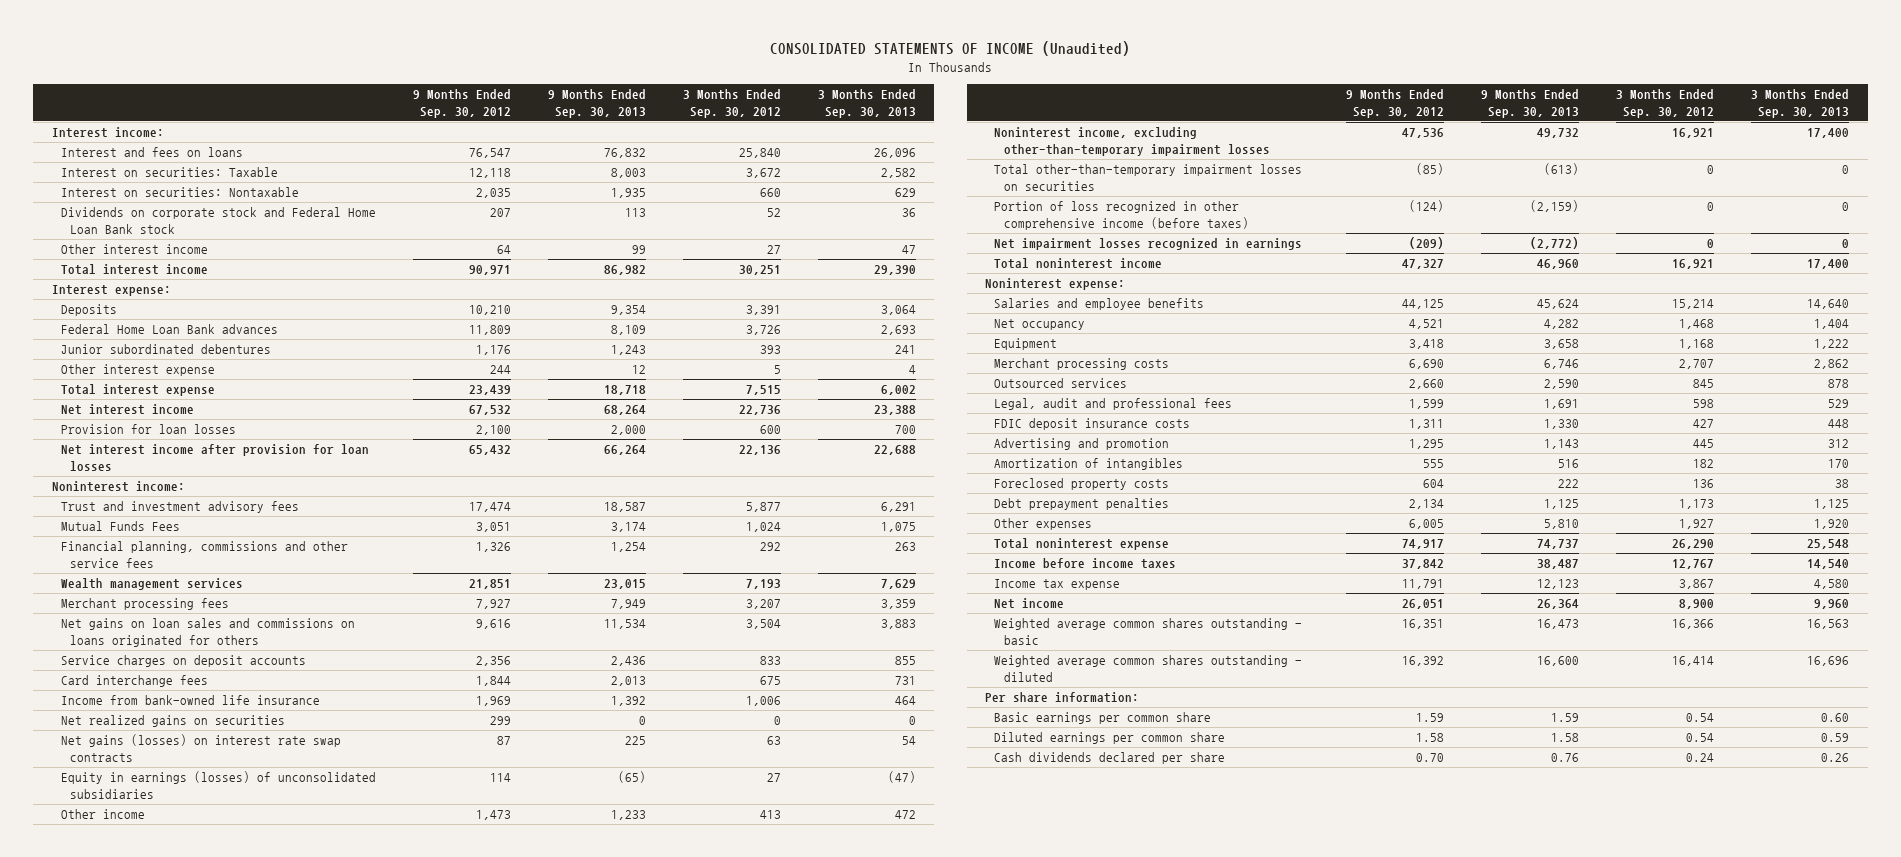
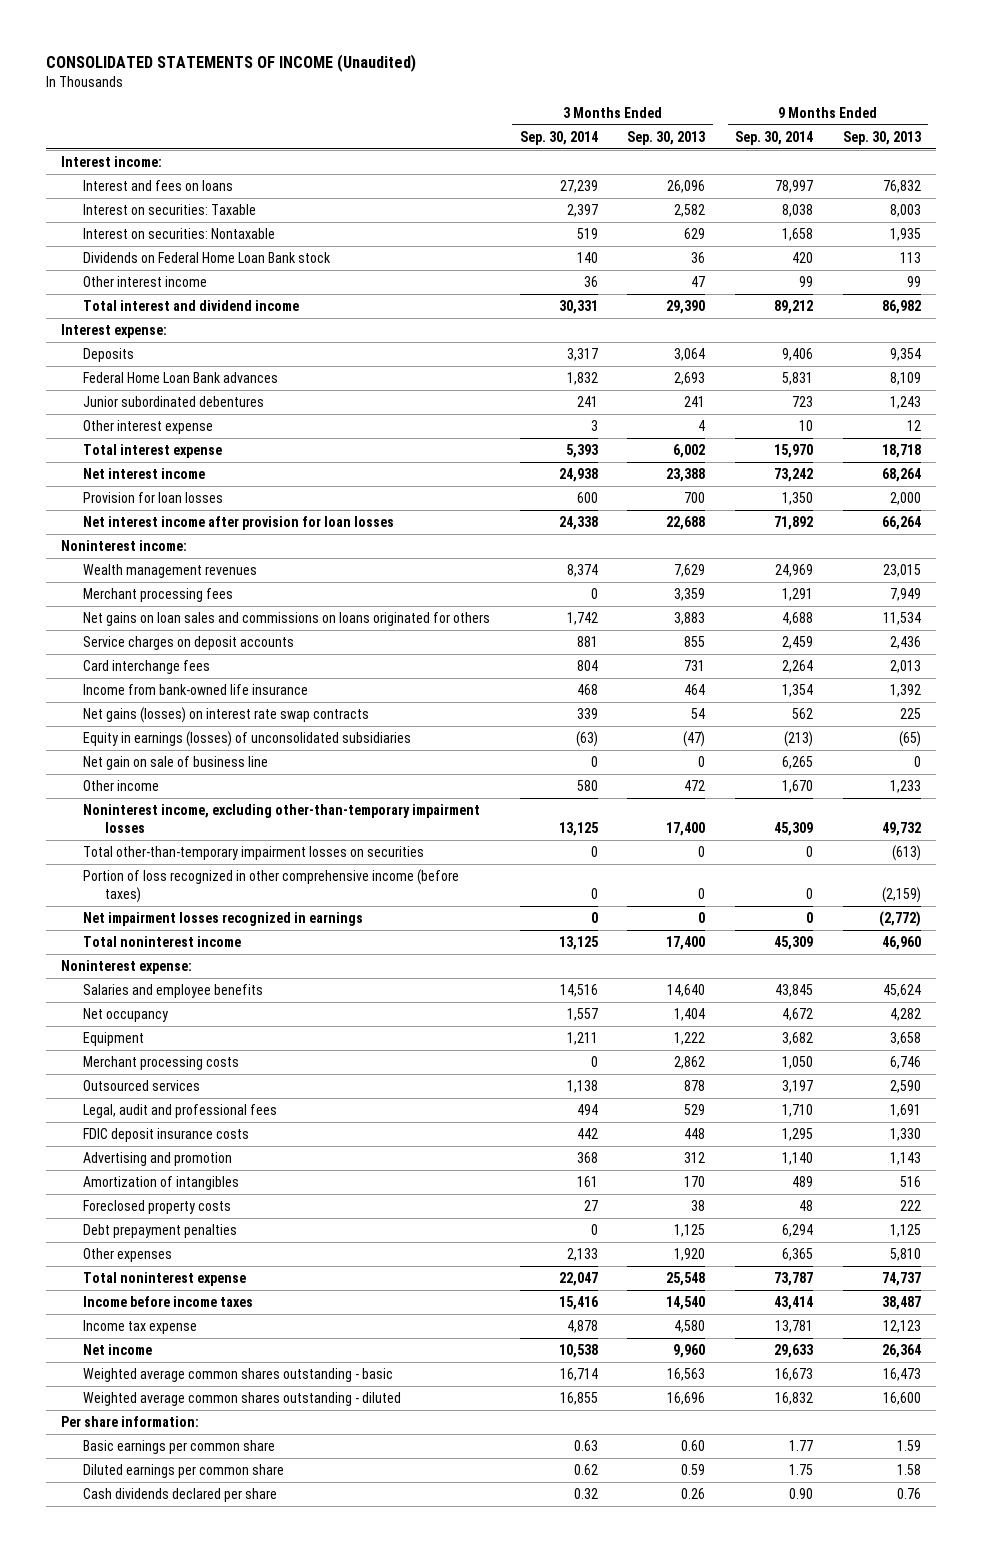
[413,89,512,118] 9 Months Ended Sep. 30, 2012 -> none
[682,89,781,118] 3 Months Ended Sep. 30, 2012 -> none
none -> [519,130,598,145] Sep. 30, 2014
none -> [735,130,814,145] Sep. 30, 2014
[61,207,377,234] Dividends on corporate stock and Federal Home Loan Bank stock -> [83,251,332,263] Dividends on Federal Home Loan Bank stock
[61,264,209,276] Total interest income -> [83,299,300,311] Total interest and dividend income
[61,501,300,514] Trust and investment advisory fees -> none
[61,521,181,532] Mutual Funds Fees -> none
[61,541,349,568] Financial planning, commissions and other service fees -> none
[61,578,244,591] Wealth management services -> [83,563,258,578] Wealth management revenues
[61,715,286,728] Net realized gains on securities -> none
none -> [83,755,269,770] Net gain on sale of business line

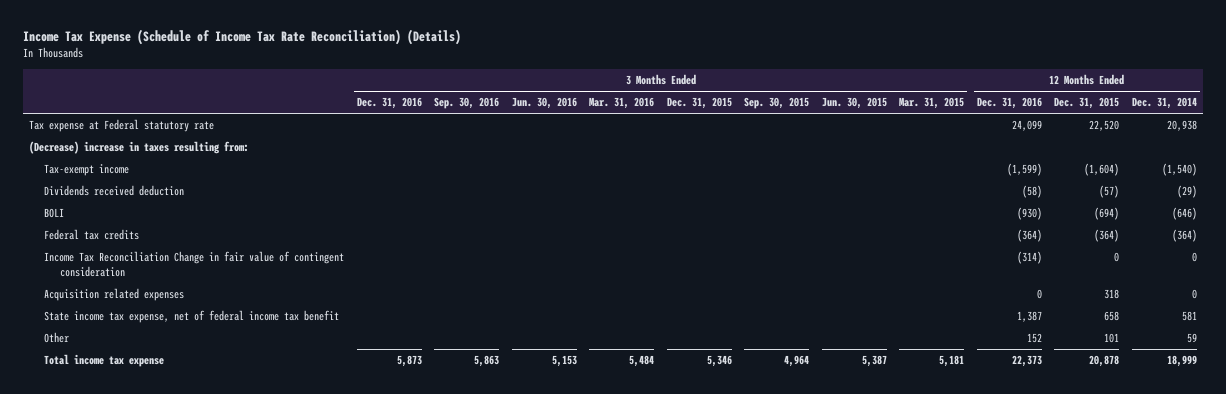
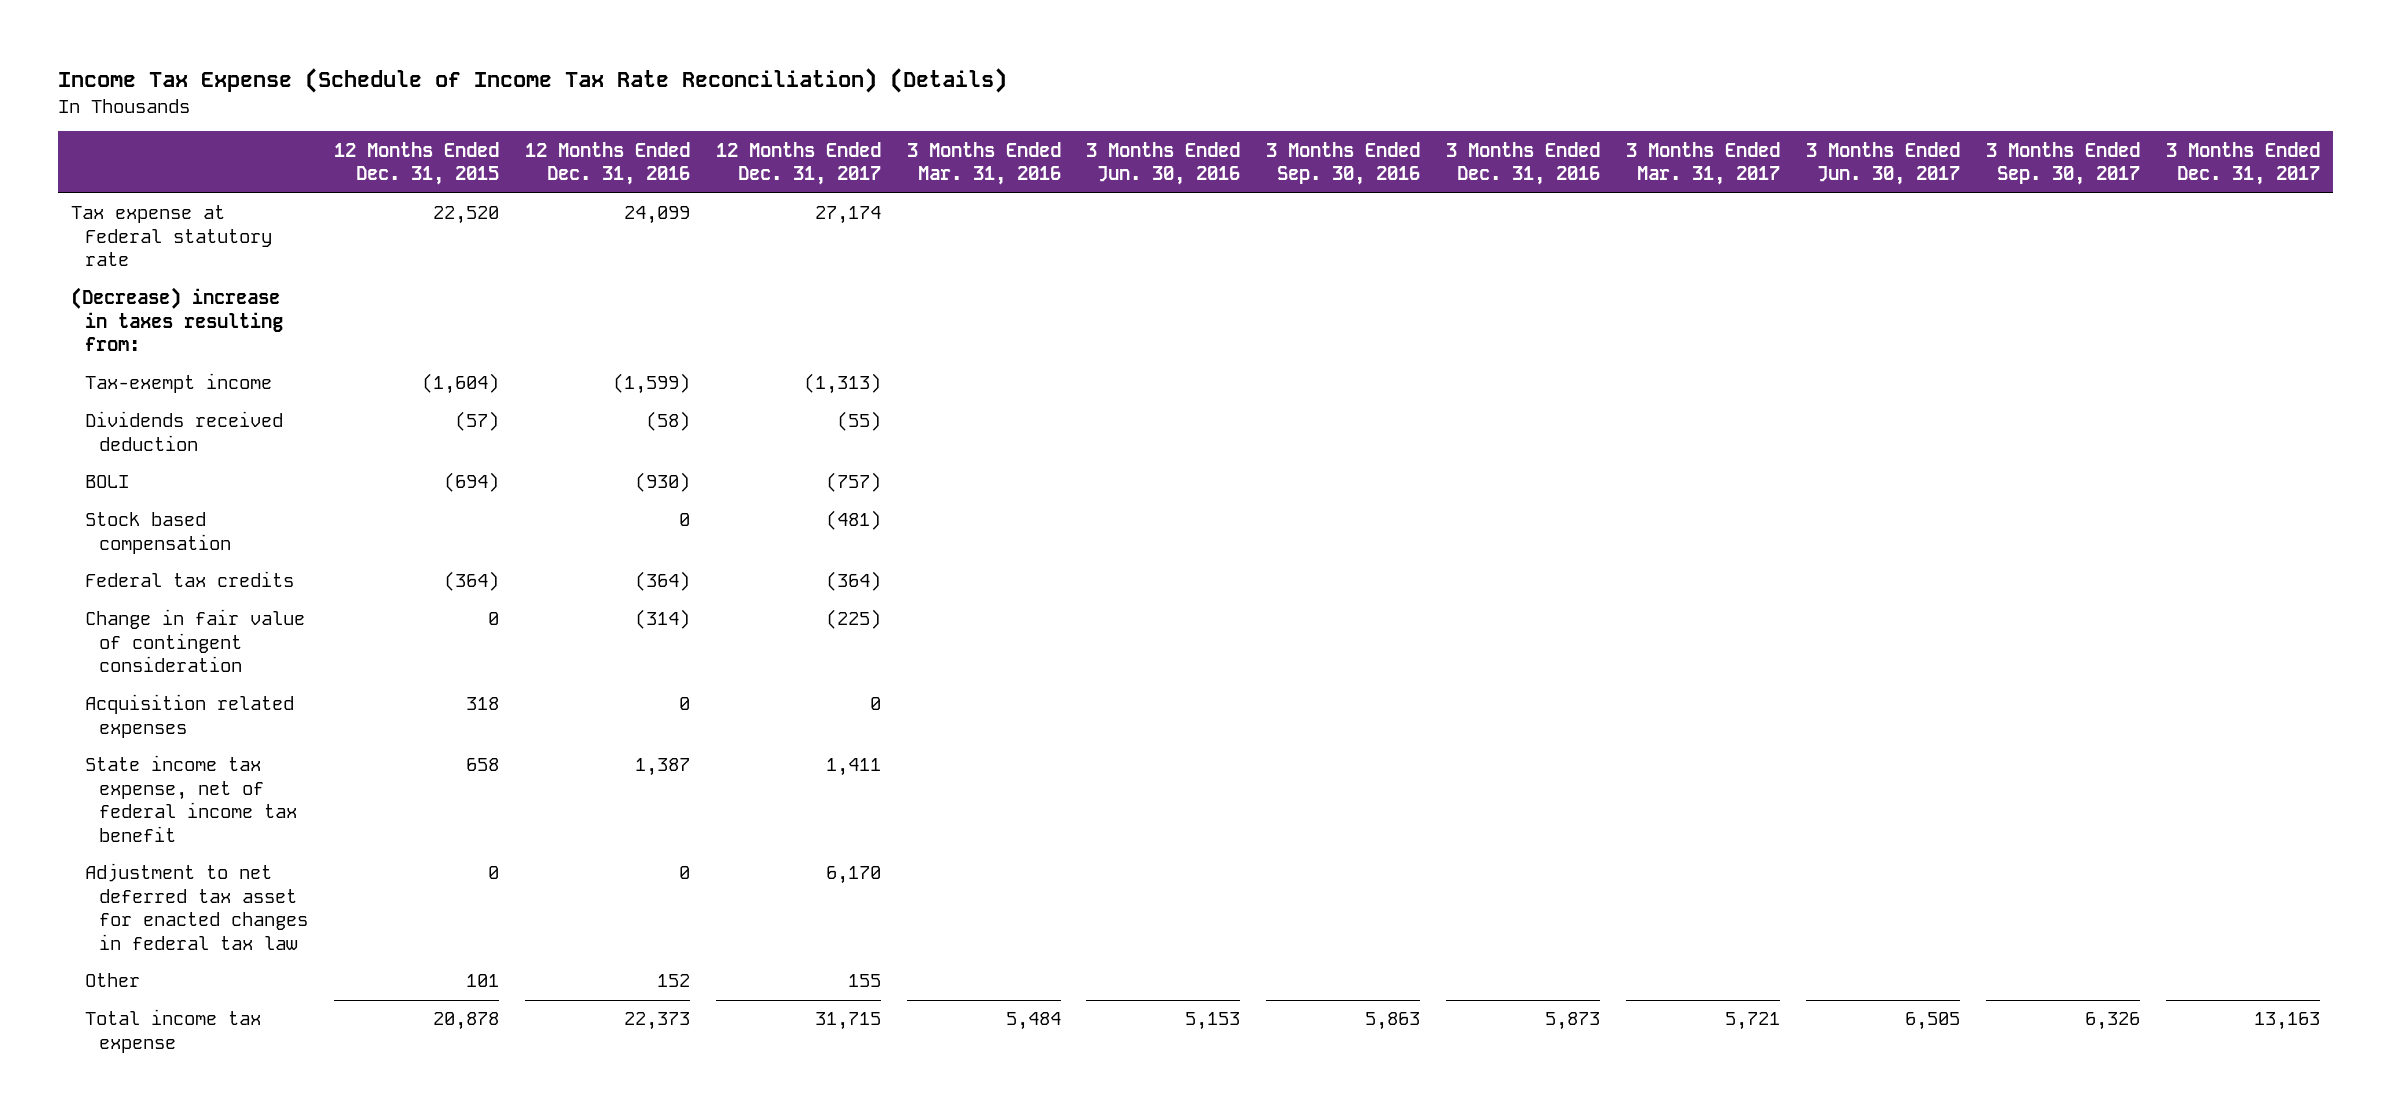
[666,97,732,110] Dec. 31, 2015 -> none
[744,97,810,110] Sep. 30, 2015 -> none
[821,97,887,110] Jun. 30, 2015 -> none
[899,97,965,110] Mar. 31, 2015 -> none
[1131,97,1197,110] Dec. 31, 2014 -> none
none -> [715,141,881,186] 12 Months Ended Dec. 31, 2017
none -> [1626,141,1781,186] 3 Months Ended Mar. 31, 2017
none -> [1806,141,1961,186] 3 Months Ended Jun. 30, 2017
none -> [1986,141,2141,186] 3 Months Ended Sep. 30, 2017
none -> [2166,141,2321,186] 3 Months Ended Dec. 31, 2017
none -> [85,512,231,554] Stock based compensation
[44,251,345,277] Income Tax Reconciliation Change in fair value of contingent consideration -> [85,609,306,673] Change in fair value of contingent consideration
none -> [85,863,308,950] Adjustment to net deferred tax asset for enacted changes in federal tax law

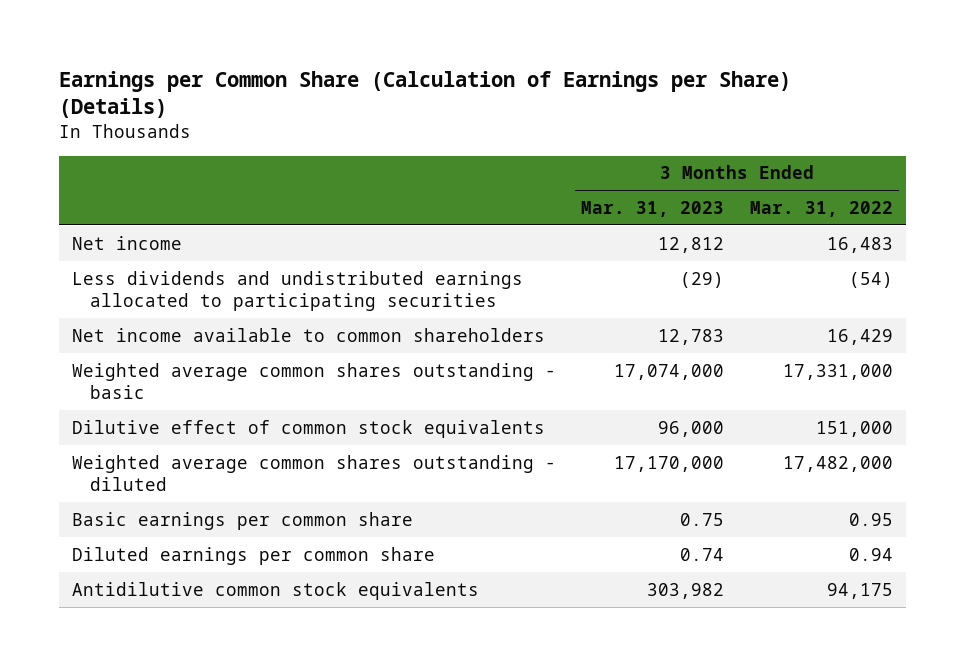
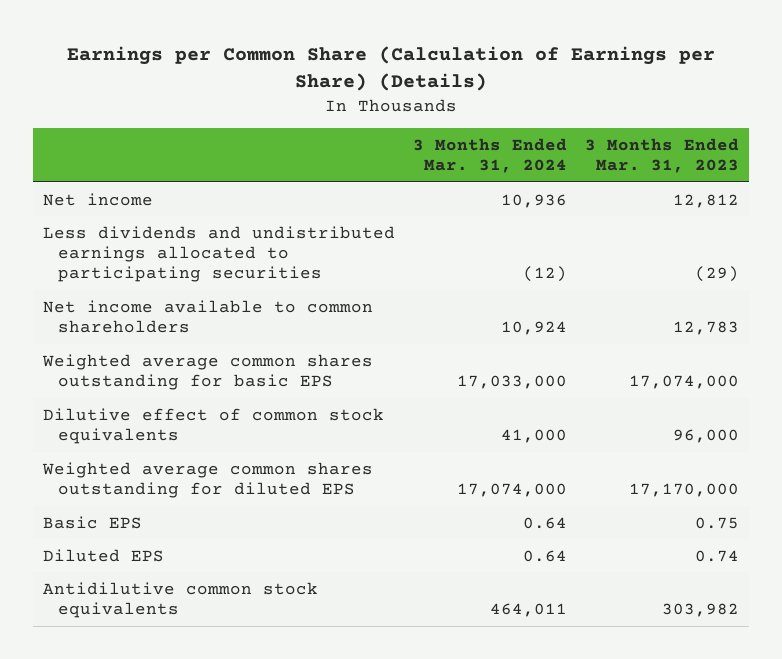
[749,200,893,217] Mar. 31, 2022 -> none
none -> [413,137,568,174] 3 Months Ended Mar. 31, 2024
[71,362,556,399] Weighted average common shares outstanding - basic -> [41,353,373,391] Weighted average common shares outstanding for basic EPS
[71,454,556,491] Weighted average common shares outstanding - diluted -> [41,461,373,499] Weighted average common shares outstanding for diluted EPS
[71,511,413,530] Basic earnings per common share -> [42,515,142,529] Basic EPS
[71,546,435,565] Diluted earnings per common share -> [42,548,164,562] Diluted EPS

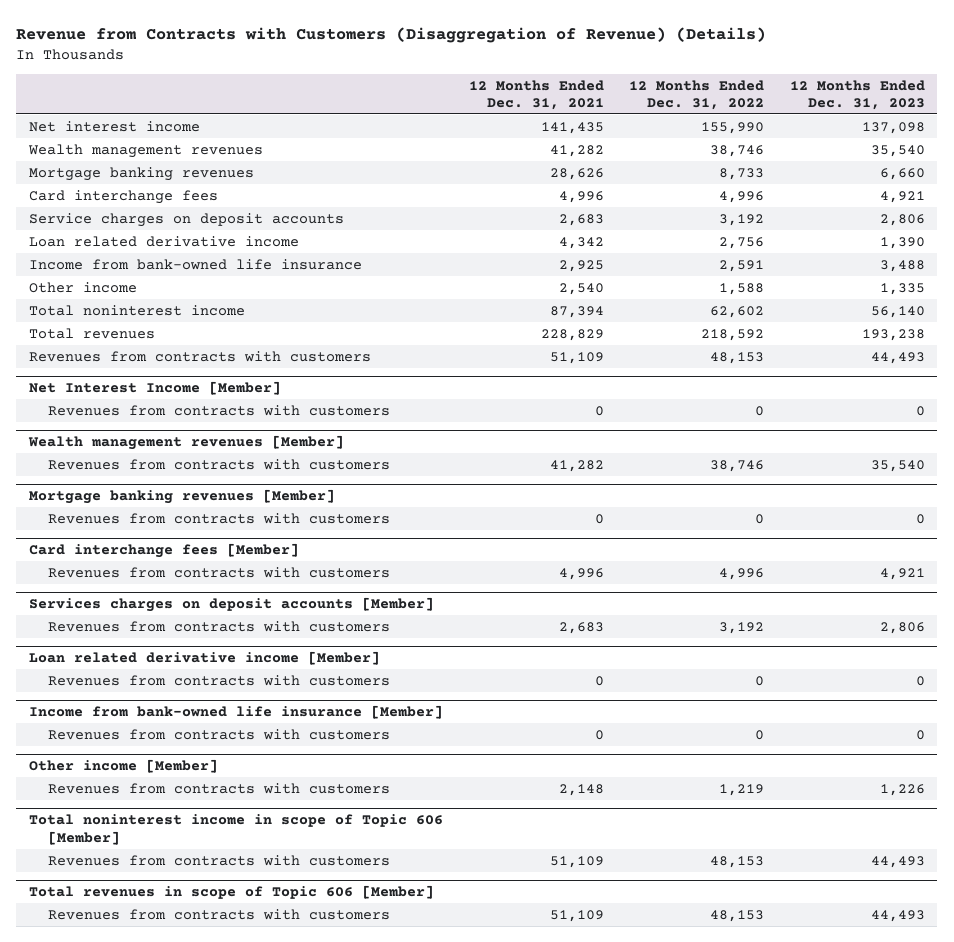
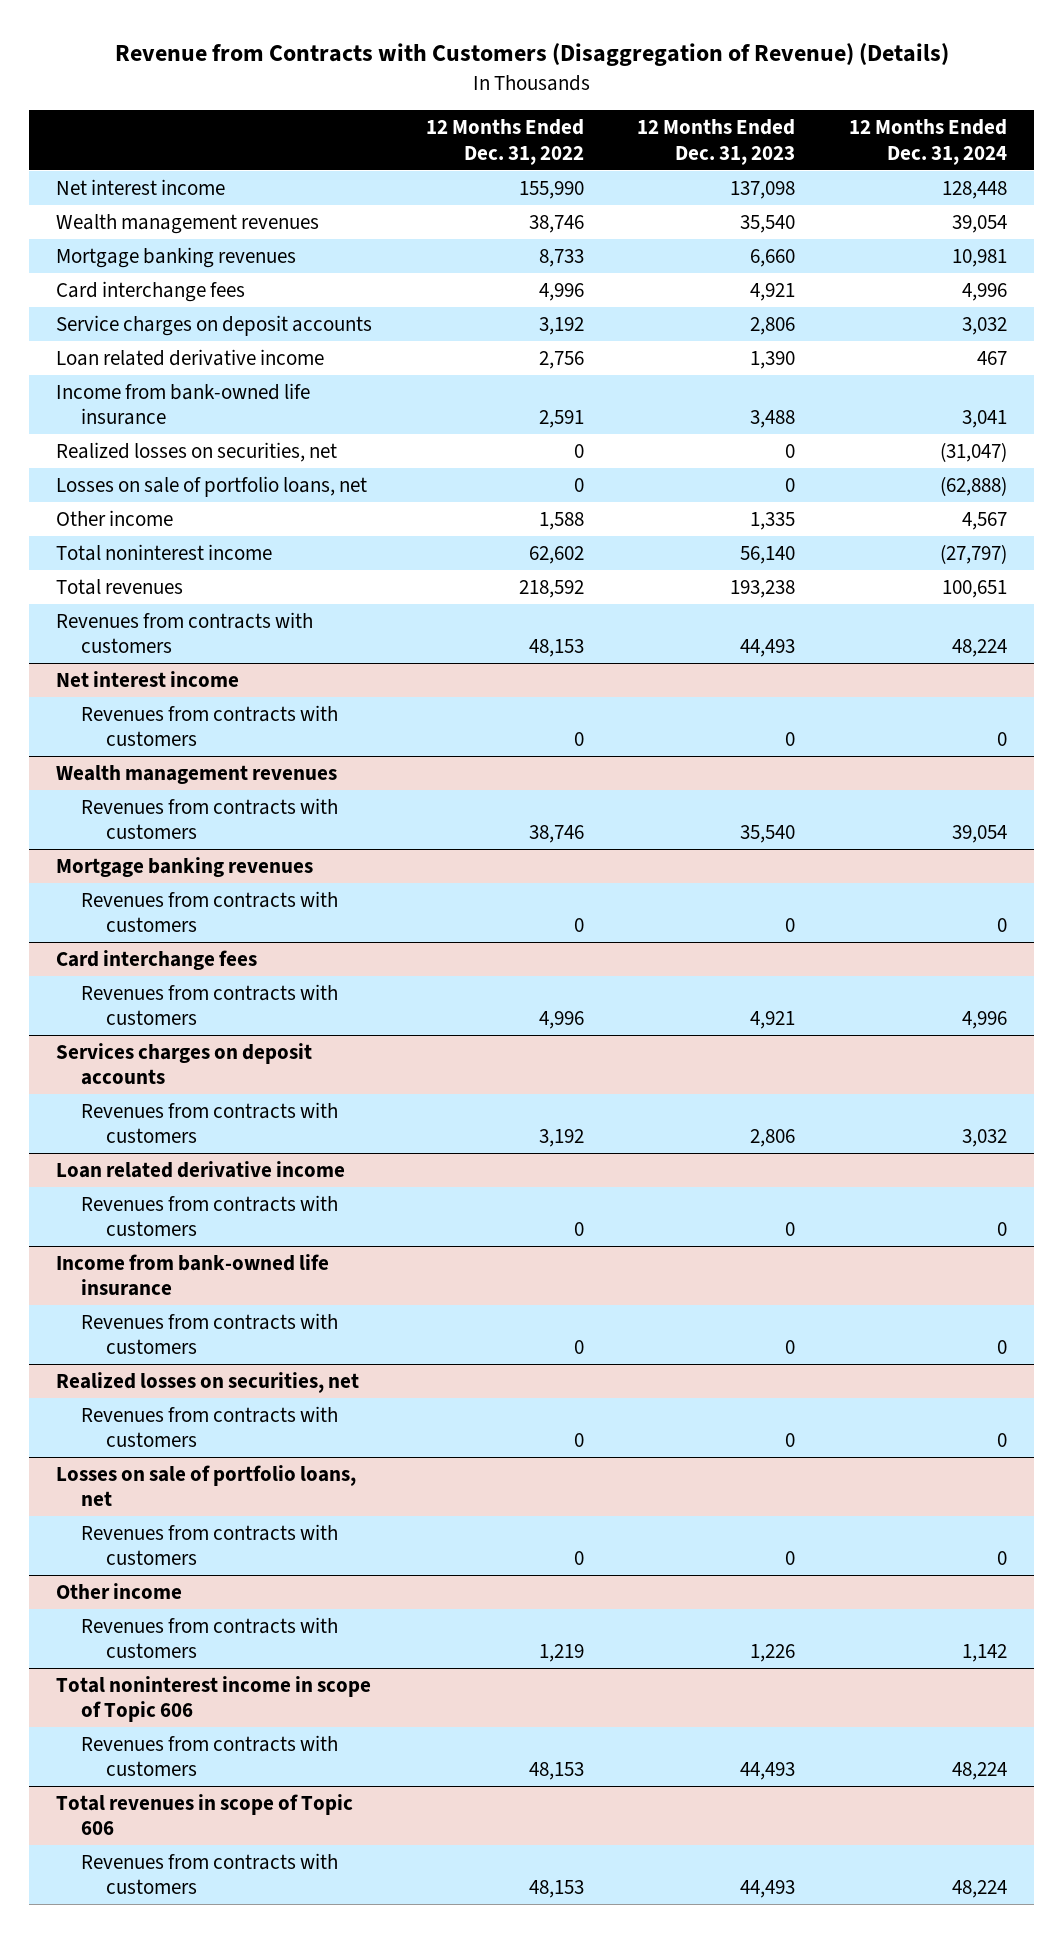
[468,79,604,110] 12 Months Ended Dec. 31, 2021 -> none
none -> [849,119,1008,165] 12 Months Ended Dec. 31, 2024
none -> [55,441,337,462] Realized losses on securities, net
none -> [55,475,367,497] Losses on sale of portfolio loans, net
[29,381,282,396] Net Interest Income [Member] -> [55,670,239,687] Net interest income
[28,435,345,451] Wealth management revenues [Member] -> [55,764,337,784] Wealth management revenues
[29,489,336,505] Mortgage banking revenues [Member] -> [55,856,313,877] Mortgage banking revenues
[29,543,300,559] Card interchange fees [Member] -> [55,949,257,970] Card interchange fees
[29,597,435,613] Services charges on deposit accounts [Member] -> [55,1042,312,1086] Services charges on deposit accounts
[29,651,381,666] Loan related derivative income [Member] -> [55,1160,345,1178] Loan related derivative income
[29,705,444,720] Income from bank-owned life insurance [Member] -> [55,1253,329,1297] Income from bank-owned life insurance
none -> [55,1371,359,1393] Realized losses on securities, net
none -> [80,1405,338,1448] Revenues from contracts with customers
none -> [55,1464,356,1507] Losses on sale of portfolio loans, net
none -> [80,1523,338,1566] Revenues from contracts with customers
[29,759,219,774] Other income [Member] -> [55,1582,182,1599] Other income
[29,814,444,845] Total noninterest income in scope of Topic 606 [Member] -> [55,1675,371,1723] Total noninterest income in scope of Topic 606
[29,885,435,900] Total revenues in scope of Topic 606 [Member] -> [55,1793,353,1836] Total revenues in scope of Topic 606

